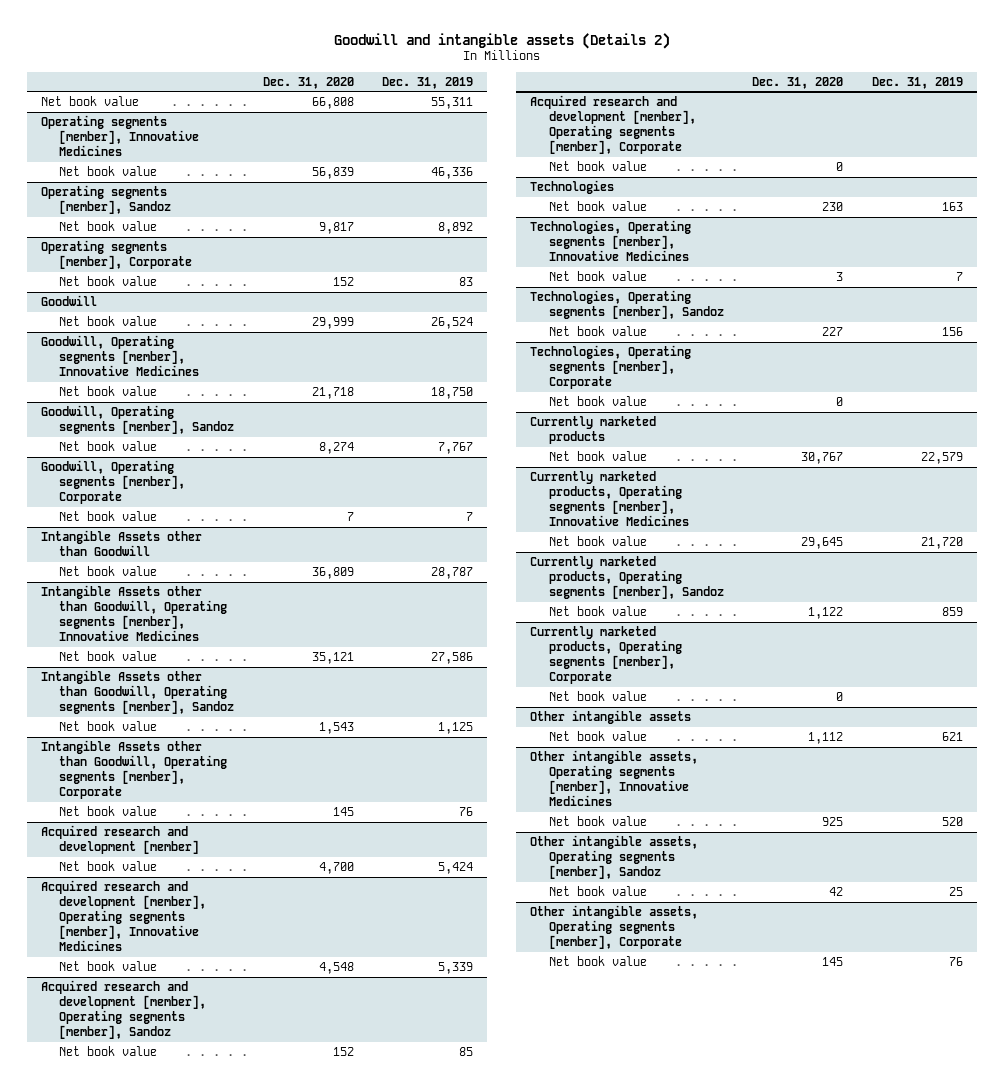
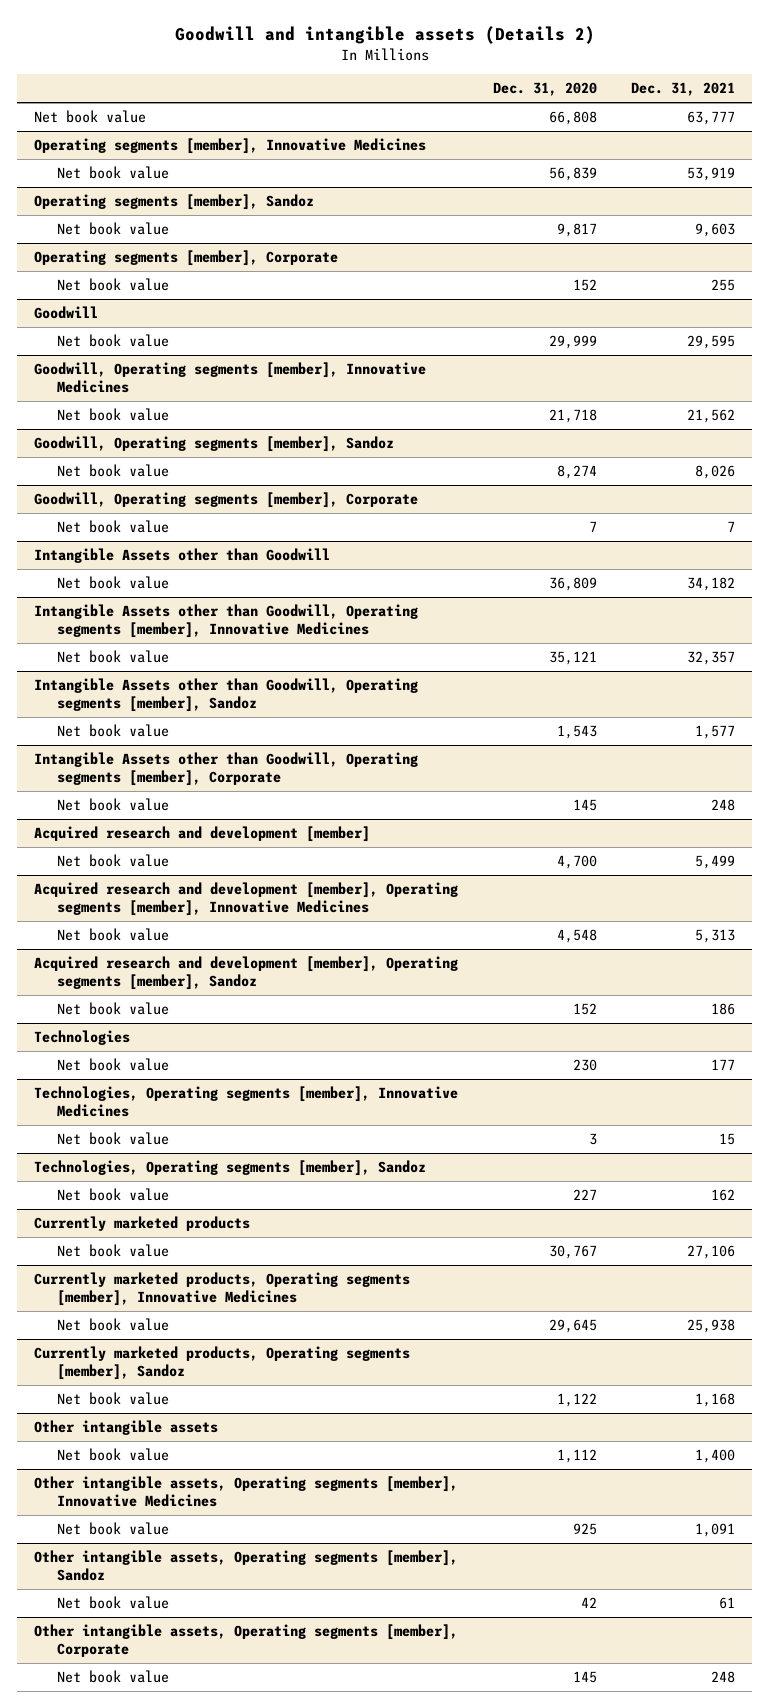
[381,76,473,89] Dec. 31, 2019 -> none
none -> [631,82,736,97] Dec. 31, 2021
[530,94,696,155] Acquired research and development [member], Operating segments [member], Corporate -> none
[548,160,647,171] Net book value -> none
[530,344,692,389] Technologies, Operating segments [member], Corporate -> none
[548,395,647,406] Net book value -> none
[530,625,682,685] Currently marketed products, Operating segments [member], Corporate -> none
[548,690,647,701] Net book value -> none

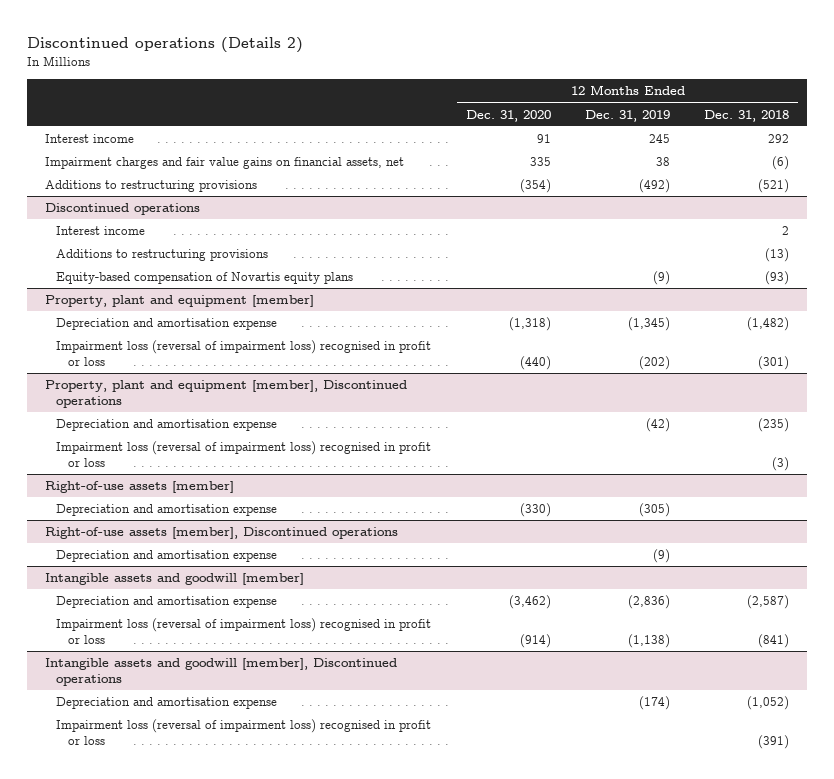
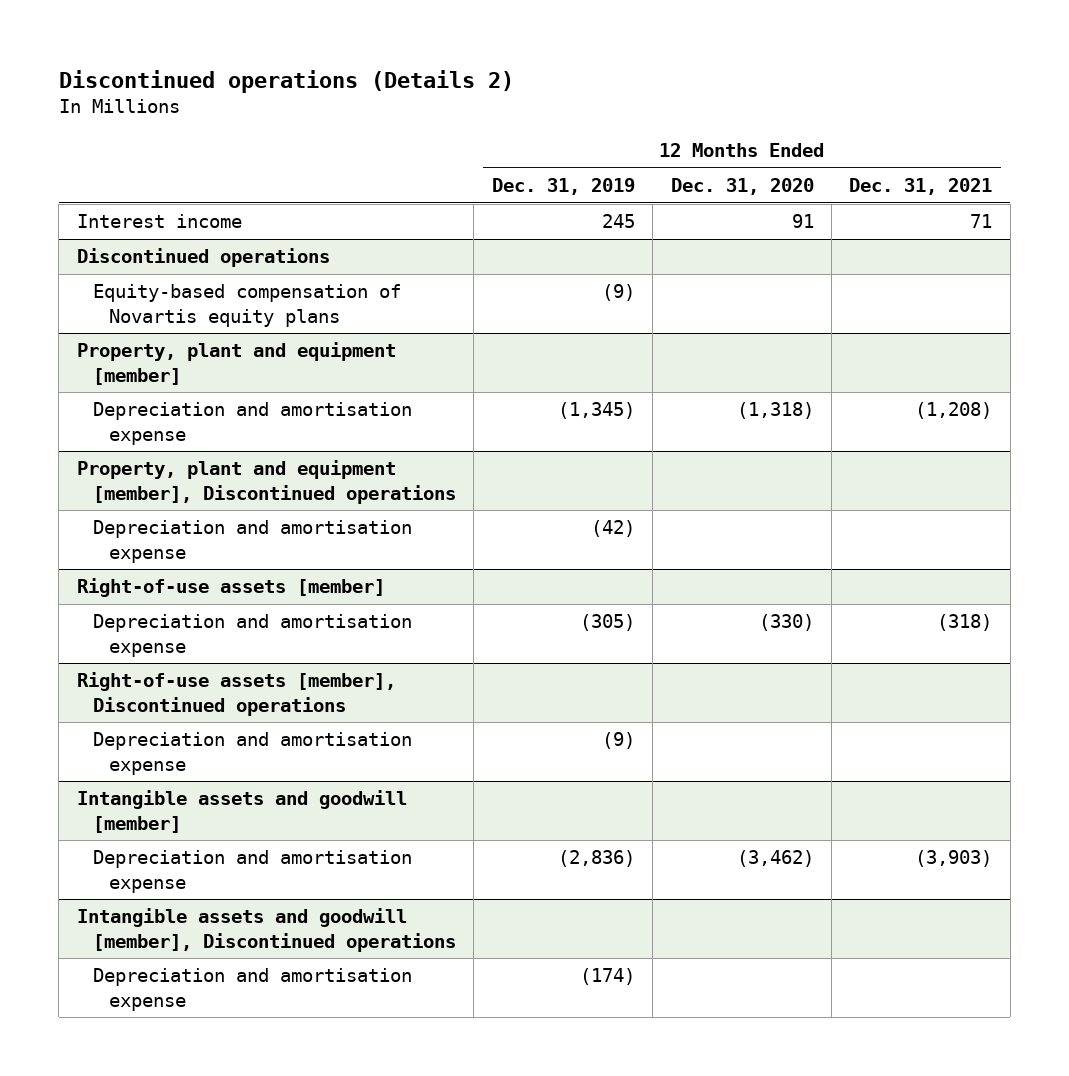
[704,109,790,122] Dec. 31, 2018 -> none
none -> [849,177,993,195] Dec. 31, 2021
[44,157,404,170] Impairment charges and fair value gains on financial assets, net -> none
[44,180,257,193] Additions to restructuring provisions -> none
[56,226,146,236] Interest income -> none
[56,249,269,262] Additions to restructuring provisions -> none
[56,340,432,366] Impairment loss (reversal of impairment loss) recognised in profit or loss -> none
[56,441,432,467] Impairment loss (reversal of impairment loss) recognised in profit or loss -> none
[56,618,432,644] Impairment loss (reversal of impairment loss) recognised in profit or loss -> none
[56,719,432,745] Impairment loss (reversal of impairment loss) recognised in profit or loss -> none

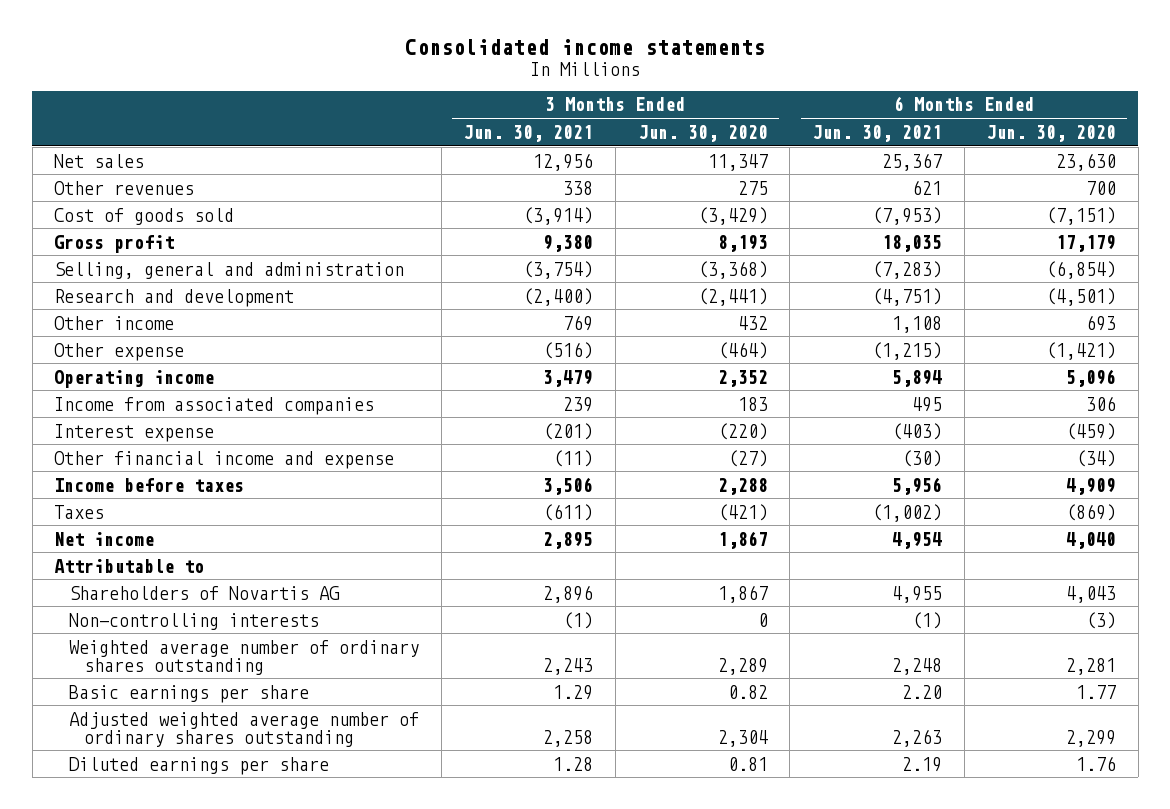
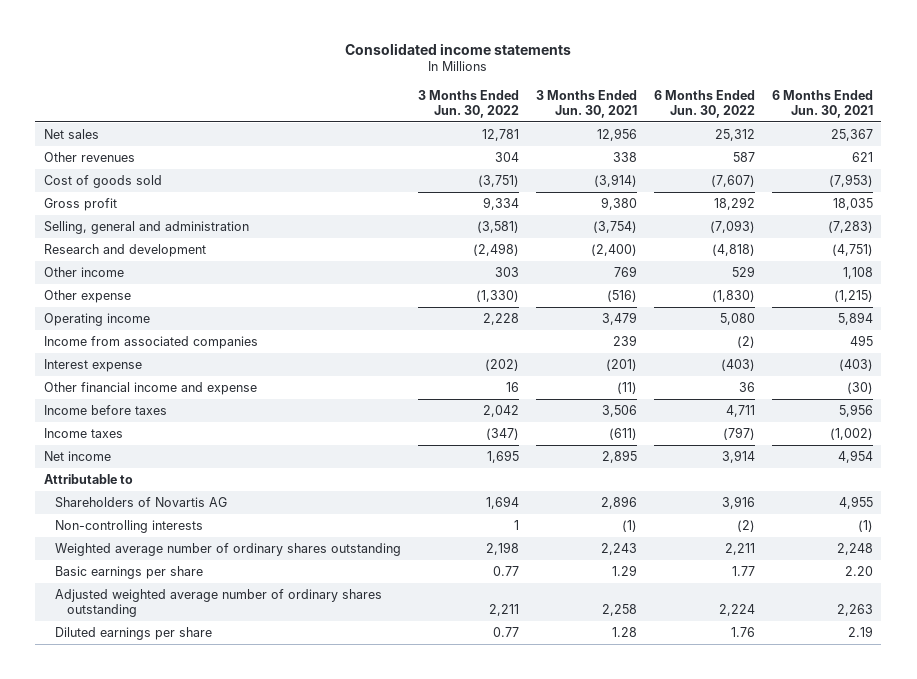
[637,124,768,142] Jun. 30, 2020 -> none
[986,124,1117,142] Jun. 30, 2020 -> none
none -> [418,89,520,119] 3 Months Ended Jun. 30, 2022
none -> [654,89,756,119] 6 Months Ended Jun. 30, 2022
[54,504,105,519] Taxes -> [43,427,123,438] Income taxes

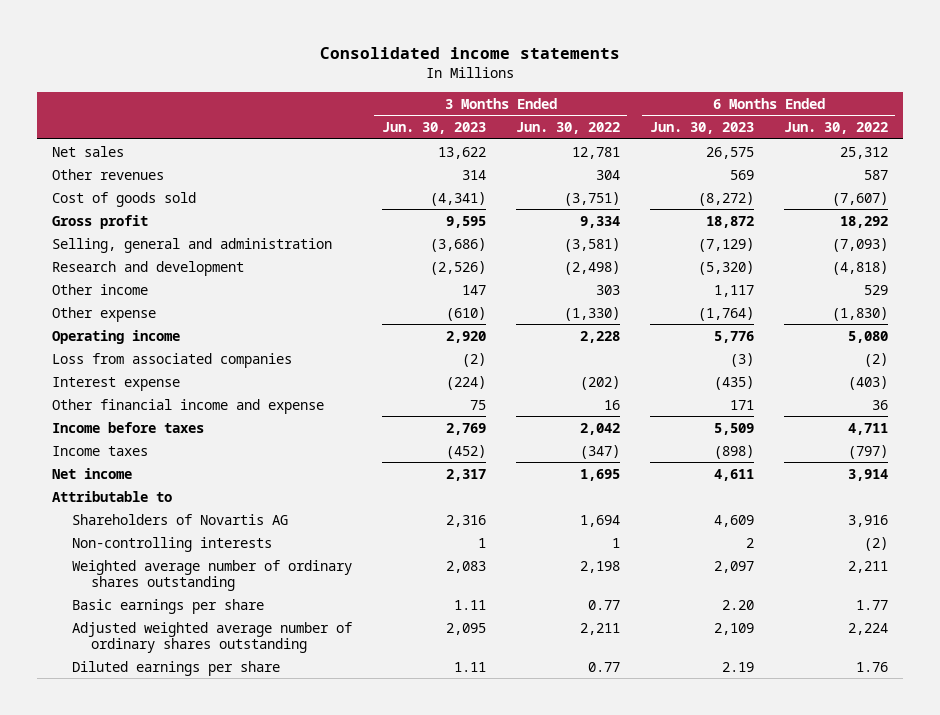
[536,89,638,119] 3 Months Ended Jun. 30, 2021 -> none
[772,89,874,119] 6 Months Ended Jun. 30, 2021 -> none
none -> [381,122,486,135] Jun. 30, 2023
none -> [649,122,754,135] Jun. 30, 2023
[43,335,258,349] Income from associated companies -> [52,352,293,368] Loss from associated companies

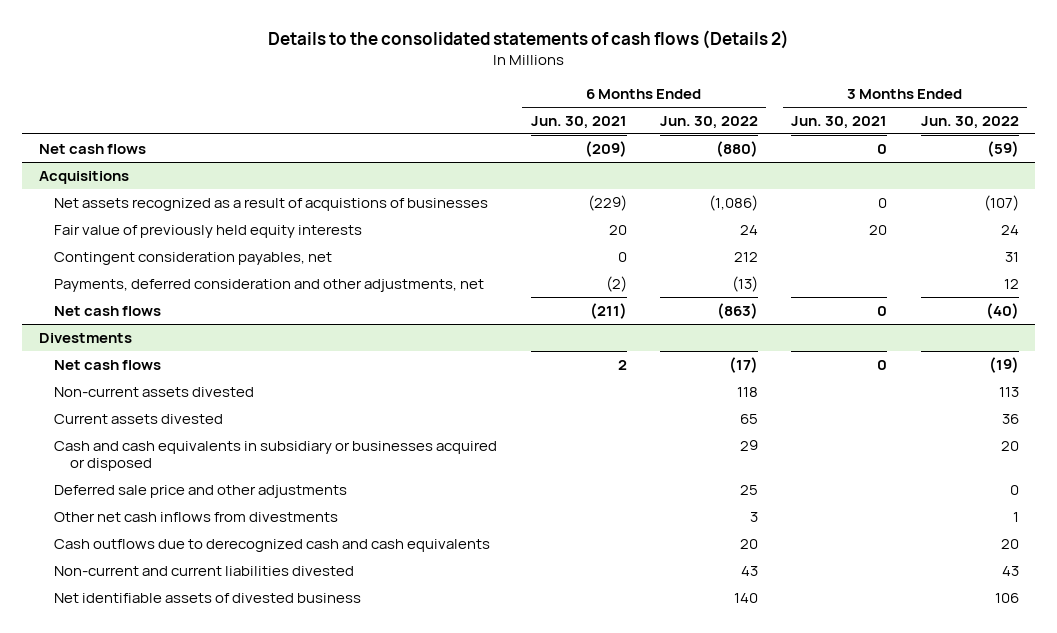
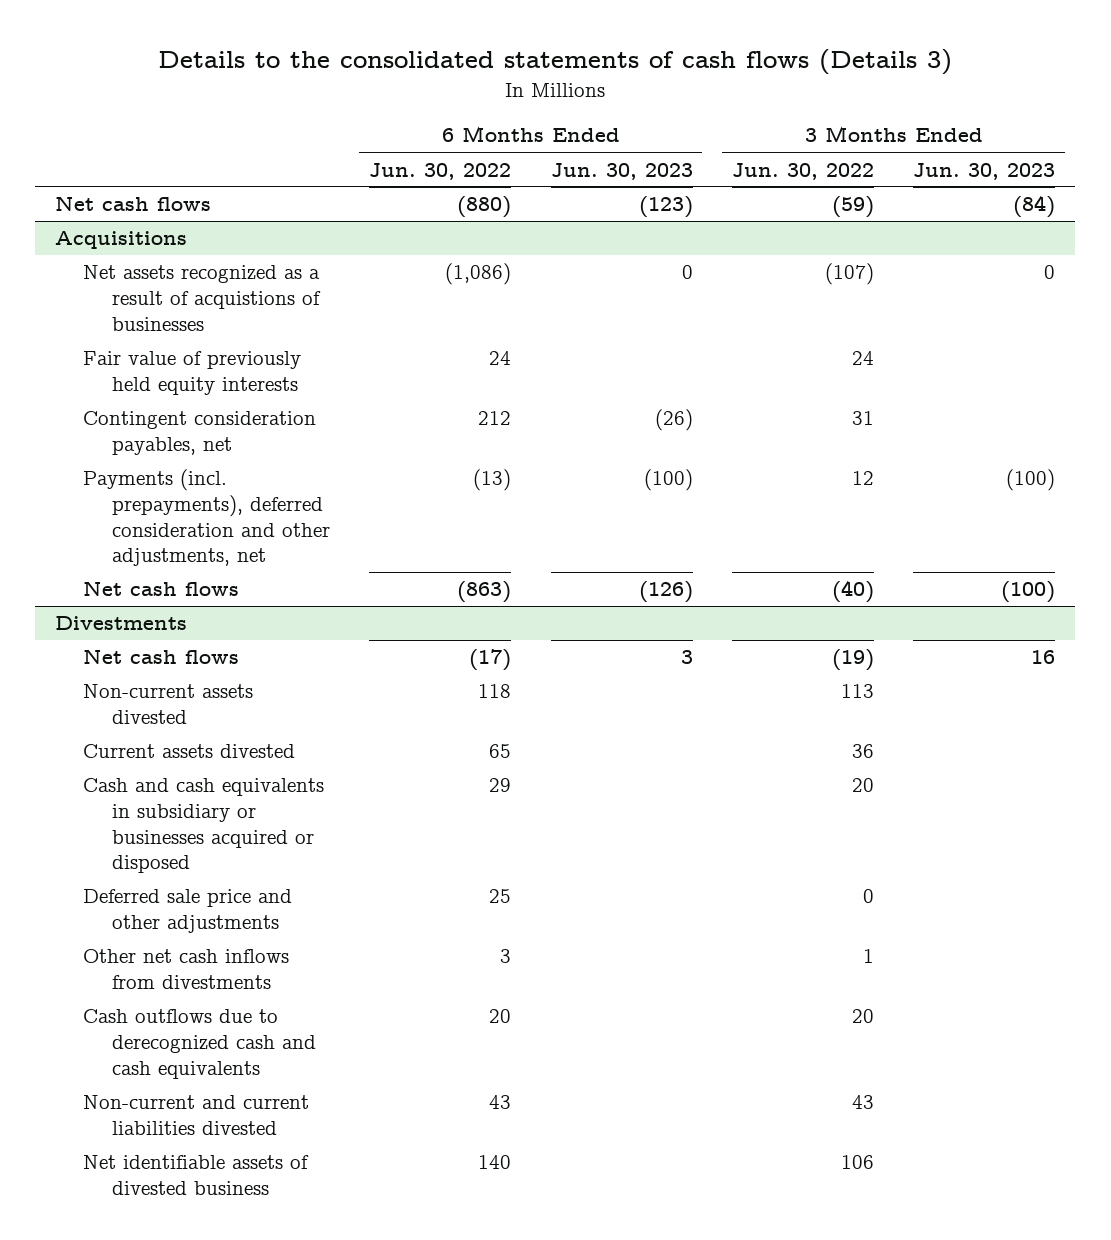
[267,30,789,50] Details to the consolidated statements of cash flows (Details 2) -> [158,49,953,76] Details to the consolidated statements of cash flows (Details 3)
[530,115,627,129] Jun. 30, 2021 -> none
[791,115,888,129] Jun. 30, 2021 -> none
none -> [550,162,693,180] Jun. 30, 2023
none -> [913,162,1056,180] Jun. 30, 2023
[54,278,485,292] Payments, deferred consideration and other adjustments, net -> [83,469,330,567] Payments (incl. prepayments), deferred consideration and other adjustments, net

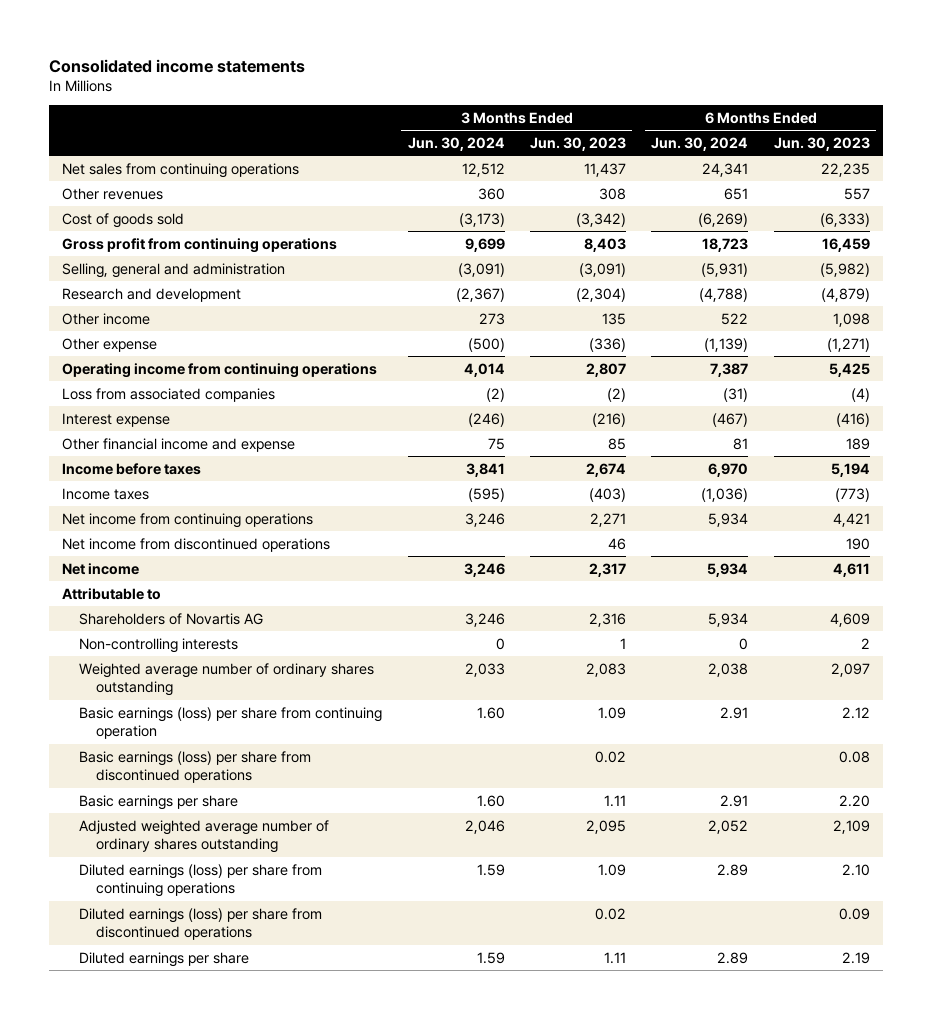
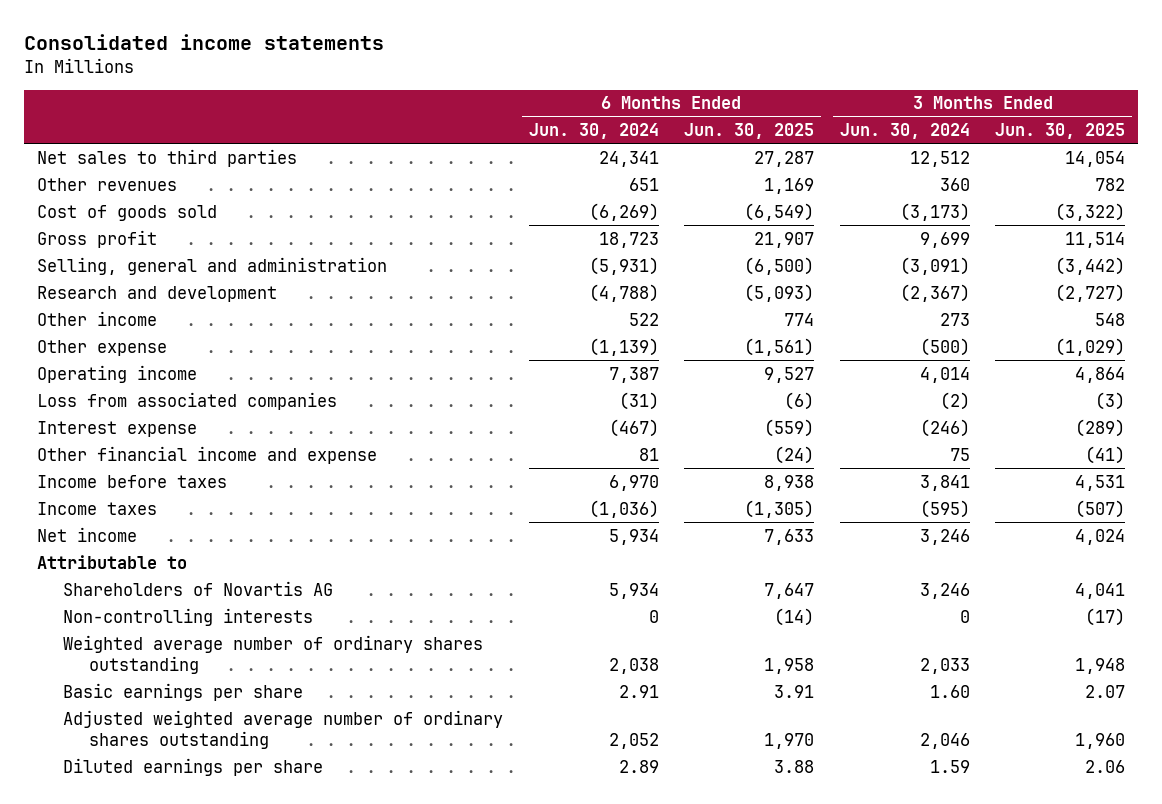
[530,136,627,151] Jun. 30, 2023 -> none
[773,136,870,151] Jun. 30, 2023 -> none
none -> [684,123,815,140] Jun. 30, 2025
none -> [995,123,1126,140] Jun. 30, 2025
[62,162,300,178] Net sales from continuing operations -> [36,148,297,167] Net sales to third parties
[62,237,338,253] Gross profit from continuing operations -> [36,229,157,248] Gross profit
[62,362,378,378] Operating income from continuing operations -> [36,364,197,383] Operating income
[62,512,314,528] Net income from continuing operations -> none
[62,537,331,552] Net income from discontinued operations -> none
[79,706,383,740] Basic earnings (loss) per share from continuing operation -> none
[79,750,312,784] Basic earnings (loss) per share from discontinued operations -> none
[79,863,323,898] Diluted earnings (loss) per share from continuing operations -> none
[79,907,323,941] Diluted earnings (loss) per share from discontinued operations -> none

